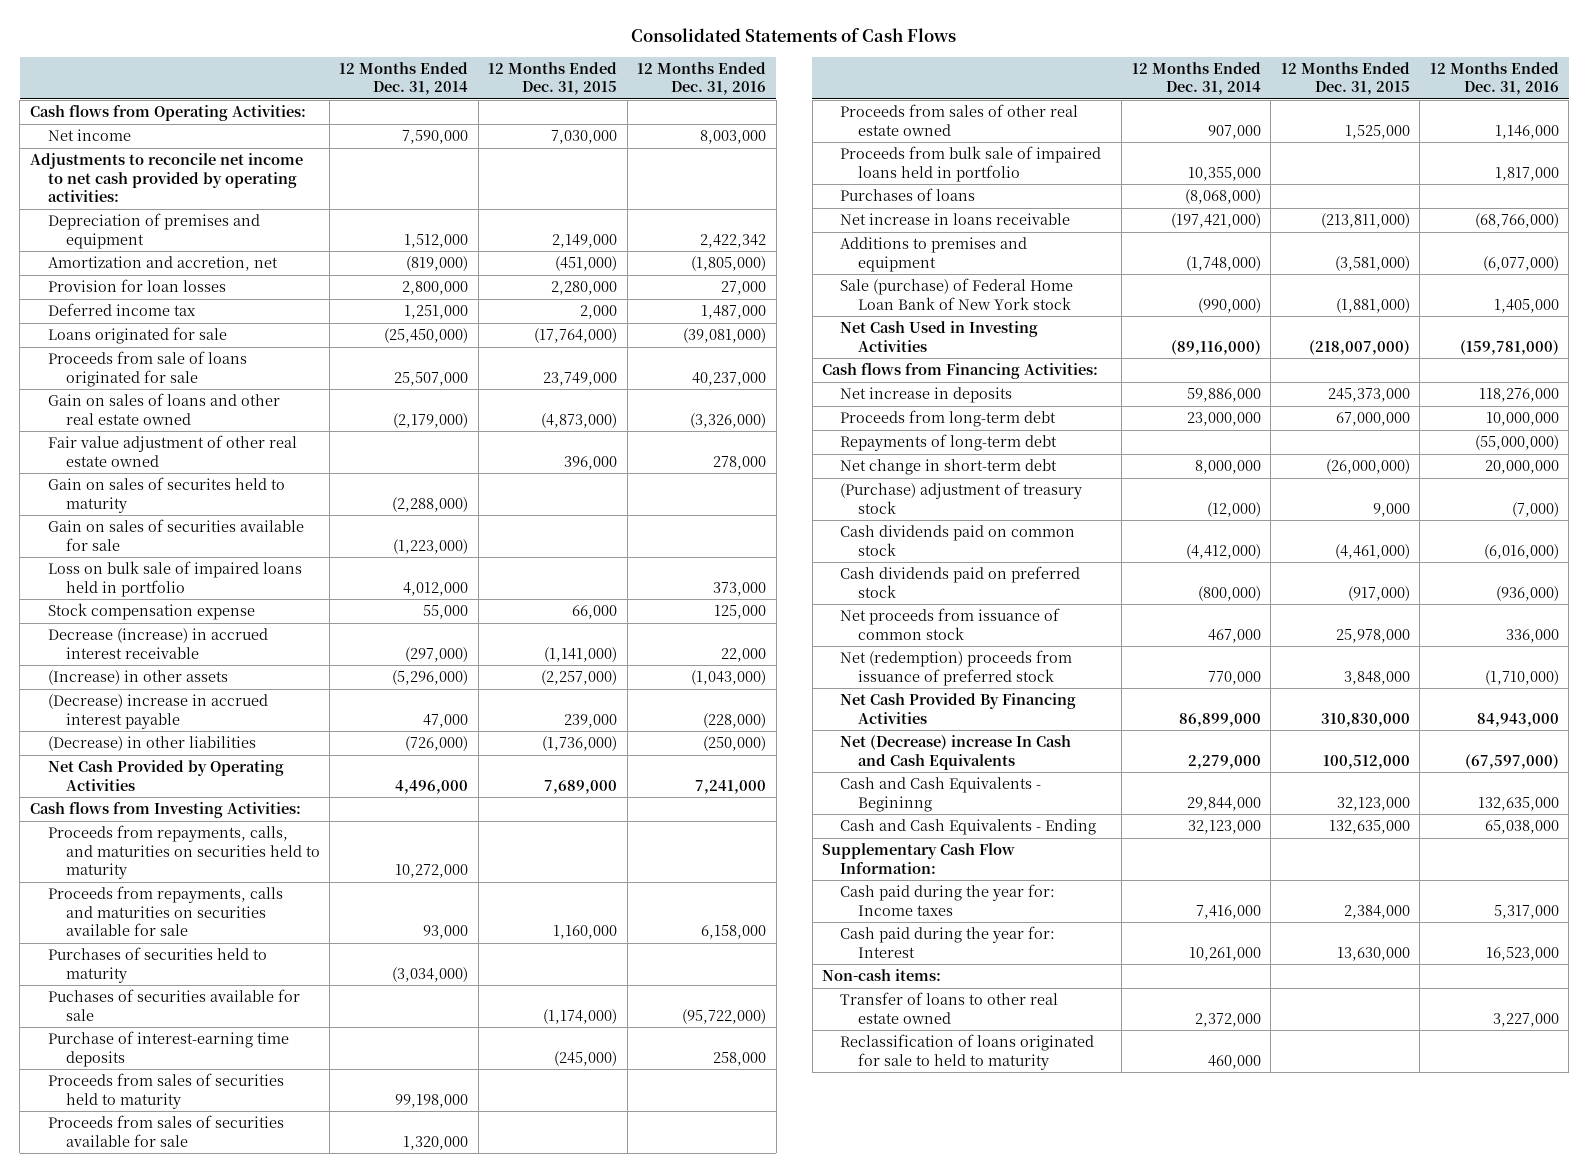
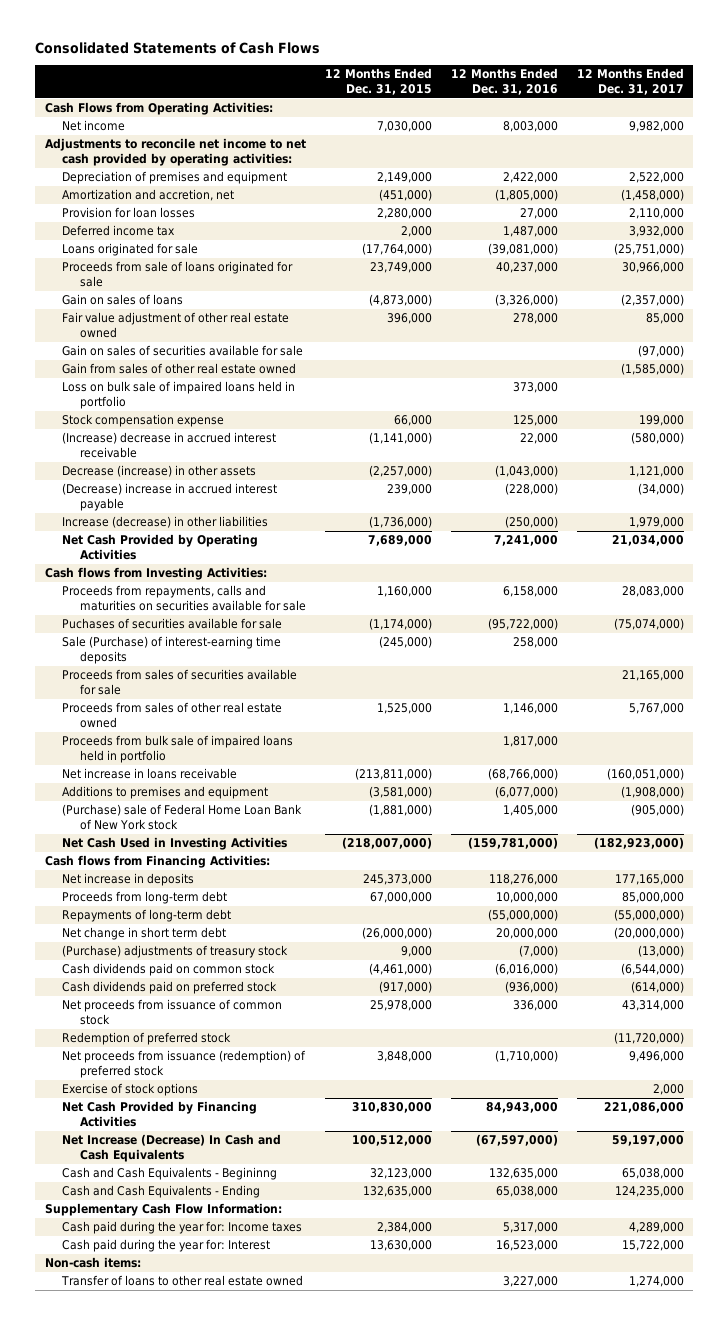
[339,61,469,96] 12 Months Ended Dec. 31, 2014 -> none
none -> [576,68,684,95] 12 Months Ended Dec. 31, 2017
[29,105,306,122] Cash flows from Operating Activities: -> [44,102,273,116] Cash Flows from Operating Activities:
[700,233,767,248] 2,422,342 -> [502,172,558,184] 2,422,000
[47,393,280,425] Gain on sales of loans and other real estate owned -> [62,294,184,306] Gain on sales of loans
[47,477,285,513] Gain on sales of securites held to maturity -> none
none -> [62,363,297,375] Gain from sales of other real estate owned
[47,628,268,659] Decrease (increase) in accrued interest receivable -> [62,432,277,458] (Increase) decrease in accrued interest receivable
[47,670,228,686] (Increase) in other assets -> [62,465,257,478] Decrease (increase) in other assets
[47,736,256,752] (Decrease) in other liabilities -> [62,516,269,529] Increase (decrease) in other liabilities
[47,825,320,880] Proceeds from repayments, calls, and maturities on securities held to maturity -> none
[47,947,267,983] Purchases of securities held to maturity -> none
[47,1073,284,1109] Proceeds from sales of securities held to maturity -> none
[47,1031,289,1067] Purchase of interest-earning time deposits -> [62,636,282,664] Sale (Purchase) of interest-earning time deposits
[840,188,976,202] Purchases of loans -> none
[840,278,1074,310] Sale (purchase) of Federal Home Loan Bank of New York stock -> [62,804,303,830] (Purchase) sale of Federal Home Loan Bank of New York stock
[840,459,1058,476] Net change in short-term debt -> [62,927,227,941] Net change in short term debt
[840,482,1083,514] (Purchase) adjustment of treasury stock -> [62,945,289,959] (Purchase) adjustments of treasury stock
none -> [62,1032,232,1046] Redemption of preferred stock
[840,650,1073,686] Net (redemption) proceeds from issuance of preferred stock -> [62,1050,307,1078] Net proceeds from issuance (redemption) of preferred stock
none -> [62,1083,199,1097] Exercise of stock options
[840,693,1077,724] Net Cash Provided By Financing Activities -> [62,1101,258,1127] Net Cash Provided by Financing Activities
[840,735,1072,770] Net (Decrease) increase In Cash and Cash Equivalents -> [62,1134,282,1162] Net Increase (Decrease) In Cash and Cash Equivalents
[840,1034,1095,1070] Reclassification of loans originated for sale to held to maturity -> none

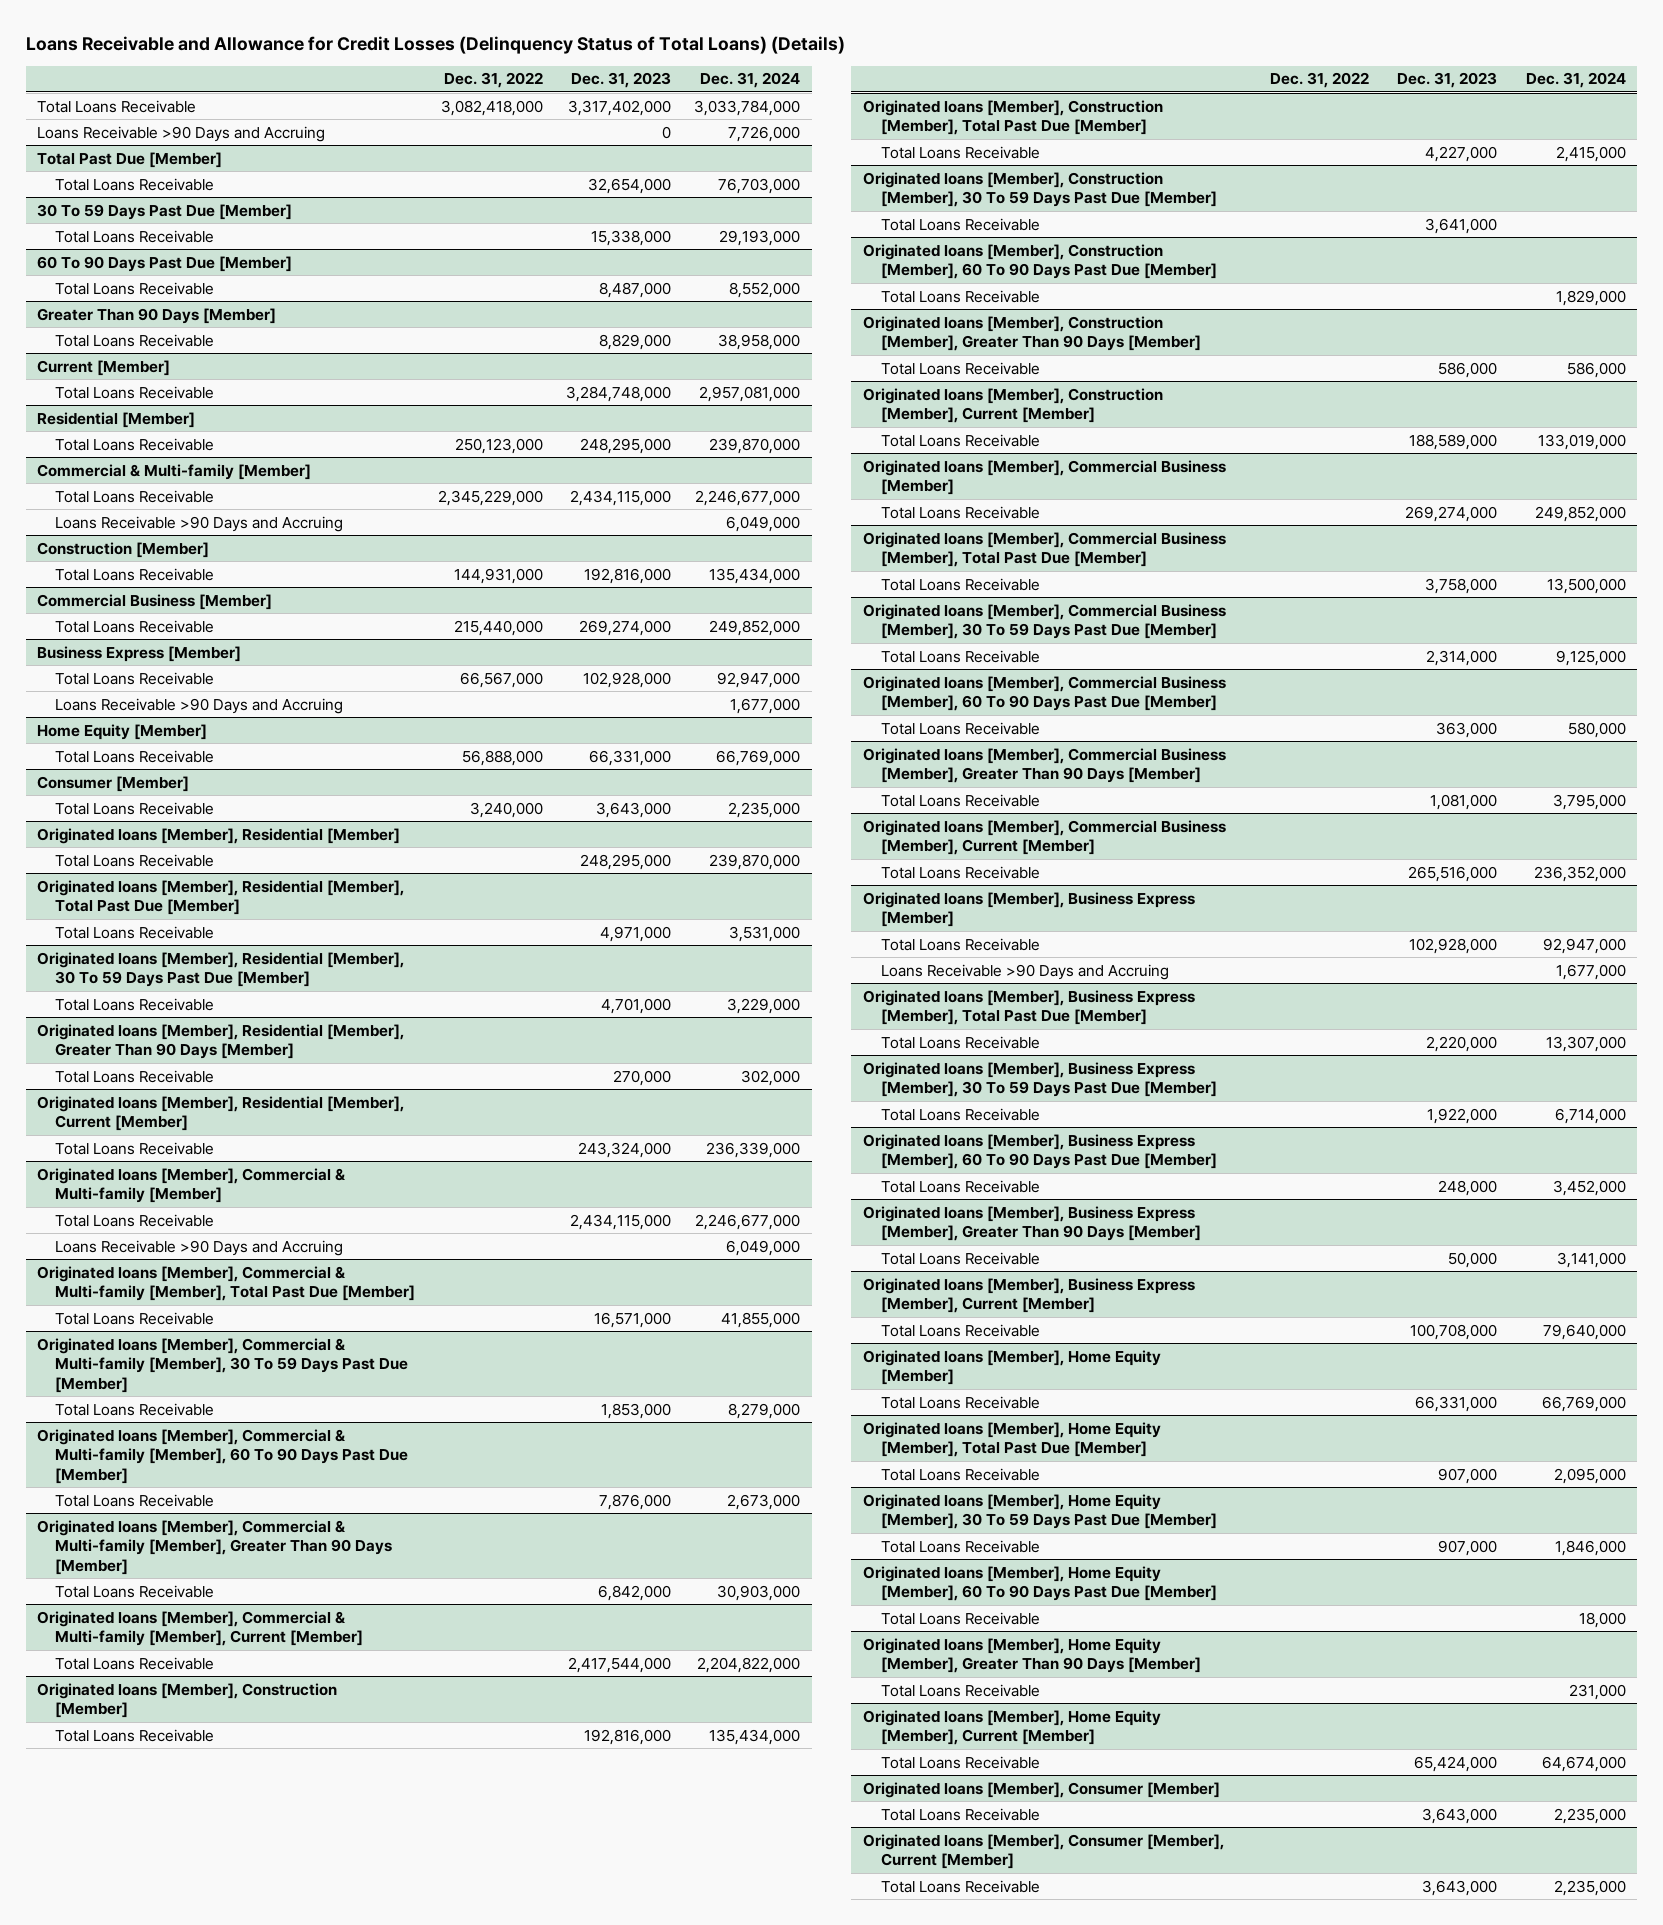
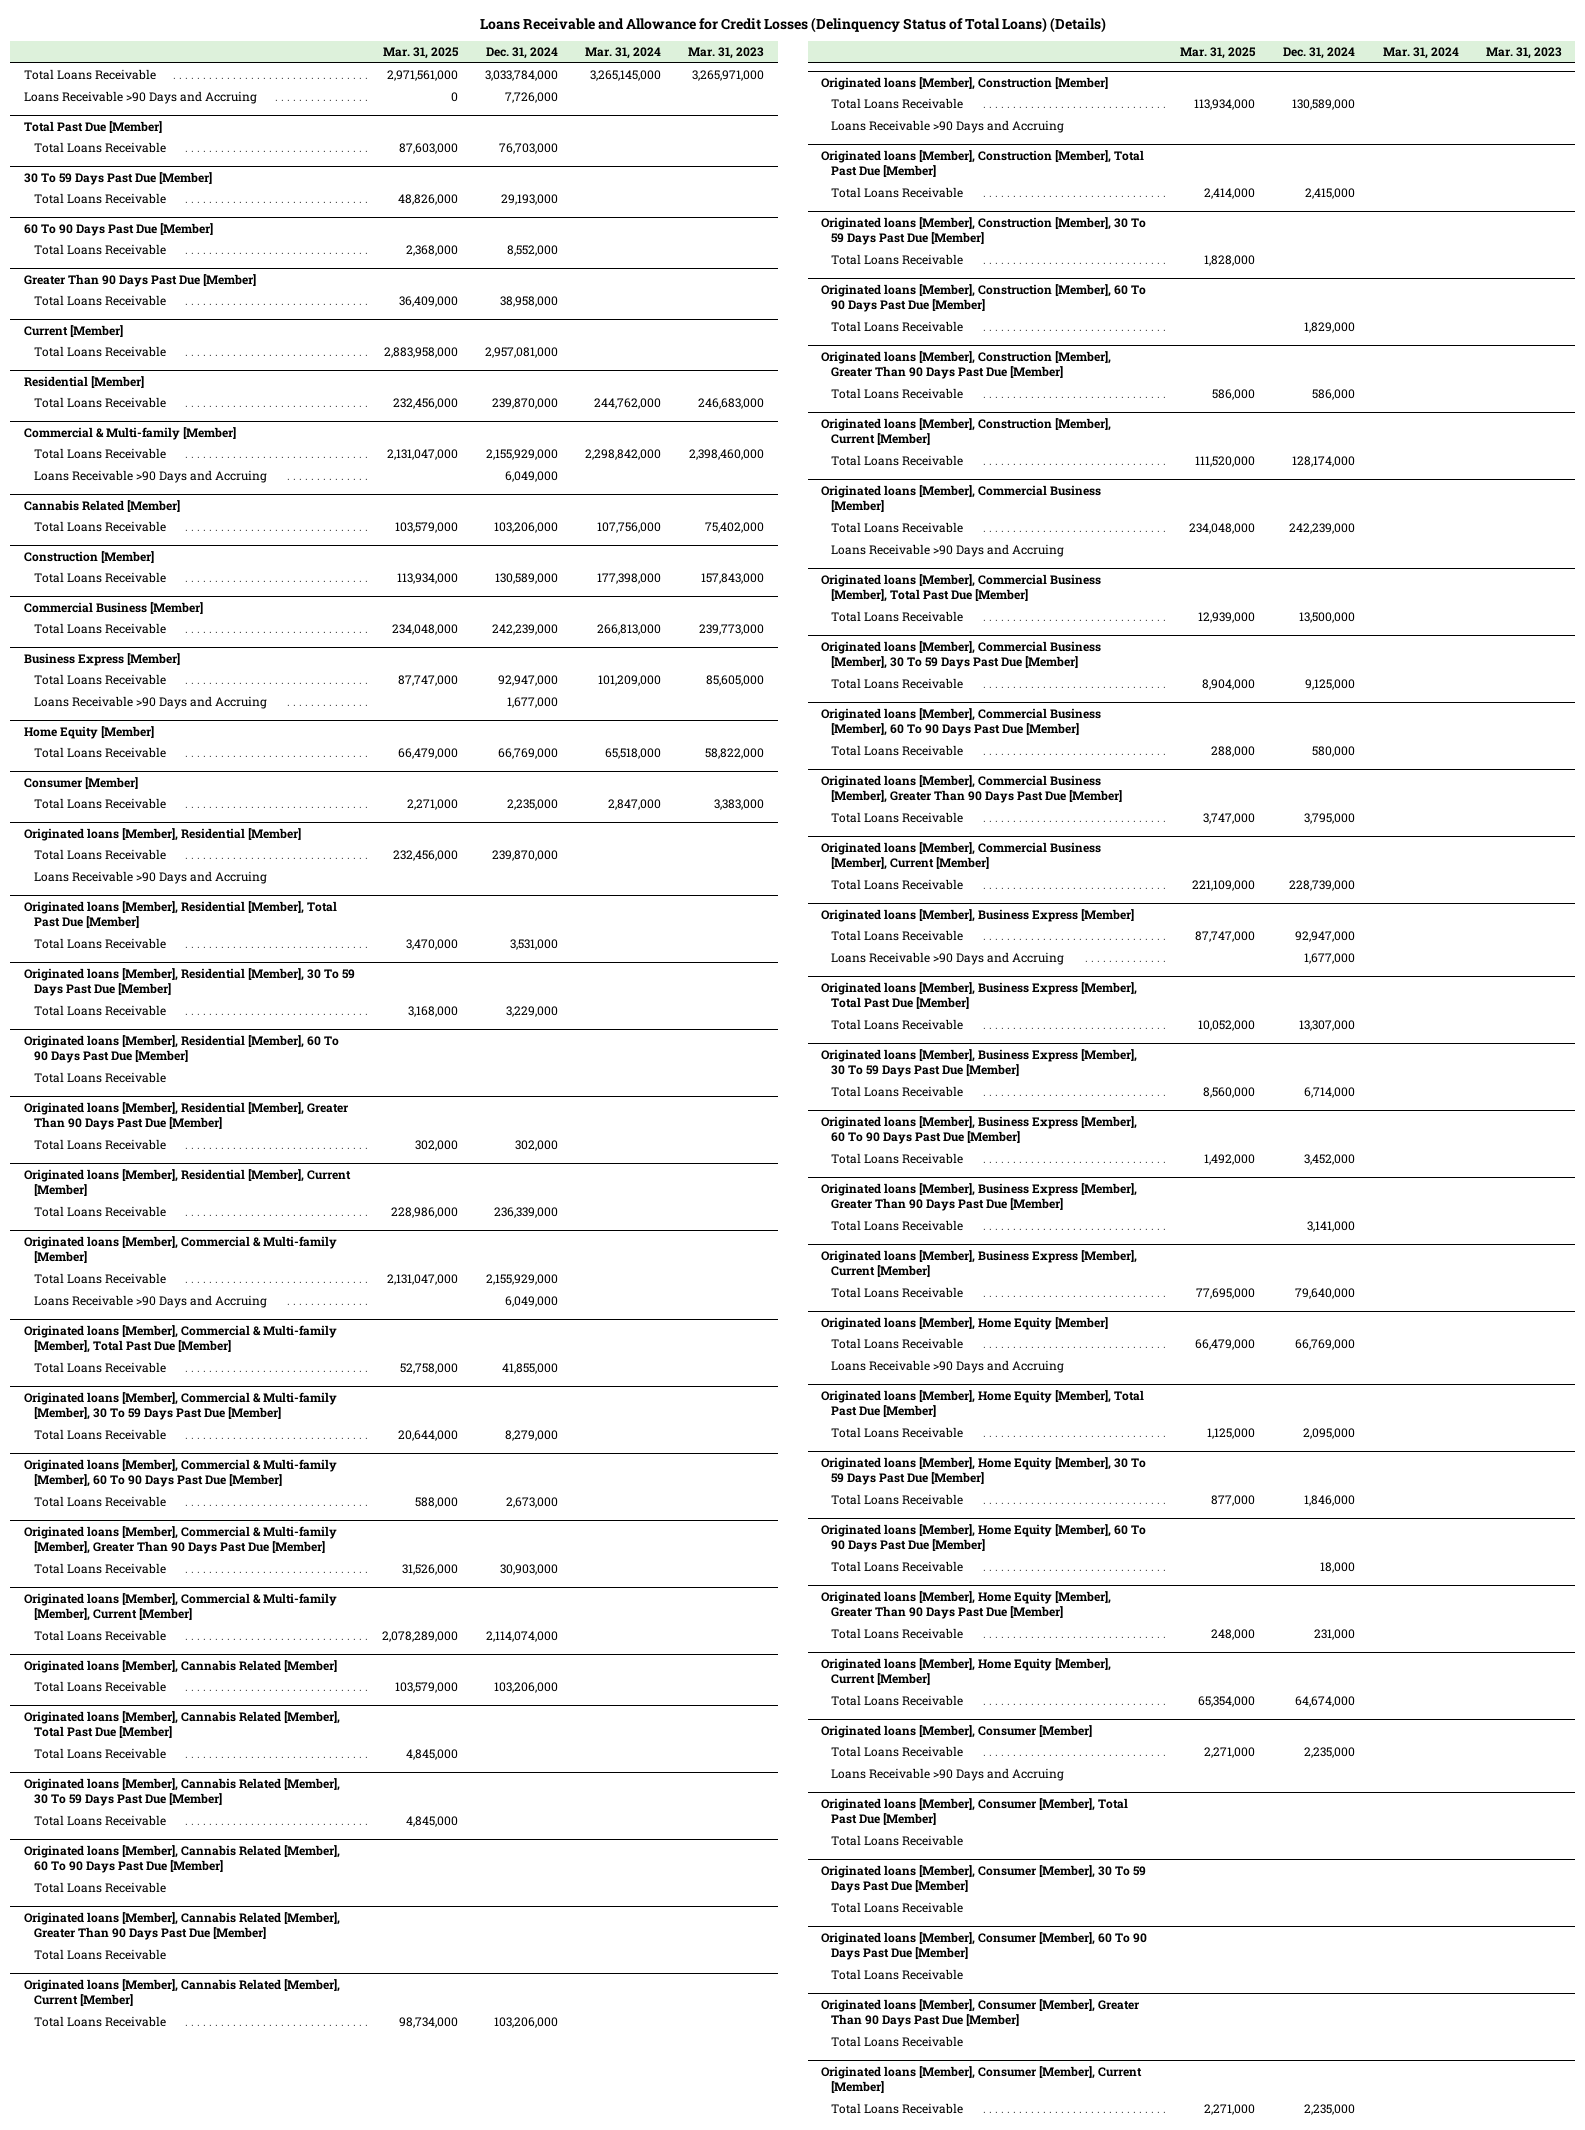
[444,72,544,89] Dec. 31, 2022 -> none
[571,72,672,89] Dec. 31, 2023 -> none
none -> [382,47,459,60] Mar. 31, 2025
none -> [584,47,661,60] Mar. 31, 2024
none -> [688,47,765,60] Mar. 31, 2023
[37,307,277,324] Greater Than 90 Days [Member] -> [23,273,256,287] Greater Than 90 Days Past Due [Member]
[695,489,801,506] 2,246,677,000 -> [485,449,558,461] 2,155,929,000
none -> [23,499,180,512] Cannabis Related [Member]
none -> [33,521,166,533] Total Loans Receivable
[709,567,801,584] 135,434,000 -> [494,573,558,585] 130,589,000
[709,619,801,636] 249,852,000 -> [491,624,558,636] 242,239,000
none -> [33,871,267,885] Loans Receivable >90 Days and Accruing
none -> [23,1034,339,1064] Originated loans [Member], Residential [Member], 60 To 90 Days Past Due [Member]
none -> [33,1072,166,1084] Total Loans Receivable
[37,1023,405,1060] Originated loans [Member], Residential [Member], Greater Than 90 Days [Member] -> [23,1101,349,1131] Originated loans [Member], Residential [Member], Greater Than 90 Days Past Due [Member]
[695,1213,801,1230] 2,246,677,000 -> [485,1274,558,1286] 2,155,929,000
[37,1519,393,1575] Originated loans [Member], Commercial & Multi-family [Member], Greater Than 90 Days [Member] -> [23,1525,337,1555] Originated loans [Member], Commercial & Multi-family [Member], Greater Than 90 Days Past Due [Member]
[697,1656,801,1673] 2,204,822,000 -> [485,1631,558,1643] 2,114,074,000
none -> [23,1659,337,1673] Originated loans [Member], Cannabis Related [Member]
none -> [33,1681,166,1693] Total Loans Receivable
none -> [23,1710,340,1739] Originated loans [Member], Cannabis Related [Member], Total Past Due [Member]
none -> [33,1748,166,1760] Total Loans Receivable
none -> [23,1777,340,1807] Originated loans [Member], Cannabis Related [Member], 30 To 59 Days Past Due [Member]
none -> [33,1815,166,1827] Total Loans Receivable
none -> [23,1844,340,1874] Originated loans [Member], Cannabis Related [Member], 60 To 90 Days Past Due [Member]
none -> [33,1882,166,1894] Total Loans Receivable
none -> [23,1911,340,1941] Originated loans [Member], Cannabis Related [Member], Greater Than 90 Days Past Due [Member]
none -> [33,1949,166,1961] Total Loans Receivable
none -> [23,1978,340,2007] Originated loans [Member], Cannabis Related [Member], Current [Member]
none -> [33,2016,166,2028] Total Loans Receivable
[709,1728,801,1745] 135,434,000 -> [1292,99,1356,111] 130,589,000
none -> [831,120,1065,134] Loans Receivable >90 Days and Accruing
[862,315,1201,352] Originated loans [Member], Construction [Member], Greater Than 90 Days [Member] -> [821,350,1112,380] Originated loans [Member], Construction [Member], Greater Than 90 Days Past Due [Member]
[1537,433,1626,450] 133,019,000 -> [1292,456,1356,468] 128,174,000
[1534,505,1626,522] 249,852,000 -> [1289,523,1356,535] 242,239,000
none -> [831,544,1065,558] Loans Receivable >90 Days and Accruing
[862,747,1226,784] Originated loans [Member], Commercial Business [Member], Greater Than 90 Days [Member] -> [821,774,1123,804] Originated loans [Member], Commercial Business [Member], Greater Than 90 Days Past Due [Member]
[1533,865,1626,882] 236,352,000 -> [1289,880,1356,892] 228,739,000
[862,1205,1201,1242] Originated loans [Member], Business Express [Member], Greater Than 90 Days [Member] -> [821,1182,1138,1212] Originated loans [Member], Business Express [Member], Greater Than 90 Days Past Due [Member]
none -> [831,1360,1065,1374] Loans Receivable >90 Days and Accruing
[862,1637,1201,1674] Originated loans [Member], Home Equity [Member], Greater Than 90 Days [Member] -> [821,1590,1112,1620] Originated loans [Member], Home Equity [Member], Greater Than 90 Days Past Due [Member]
none -> [831,1768,1065,1782] Loans Receivable >90 Days and Accruing
none -> [821,1797,1129,1826] Originated loans [Member], Consumer [Member], Total Past Due [Member]
none -> [831,1835,964,1847] Total Loans Receivable
none -> [821,1864,1147,1894] Originated loans [Member], Consumer [Member], 30 To 59 Days Past Due [Member]
none -> [831,1902,964,1914] Total Loans Receivable
none -> [821,1931,1148,1961] Originated loans [Member], Consumer [Member], 60 To 90 Days Past Due [Member]
none -> [831,1969,964,1981] Total Loans Receivable
none -> [821,1998,1141,2028] Originated loans [Member], Consumer [Member], Greater Than 90 Days Past Due [Member]
none -> [831,2036,964,2048] Total Loans Receivable

